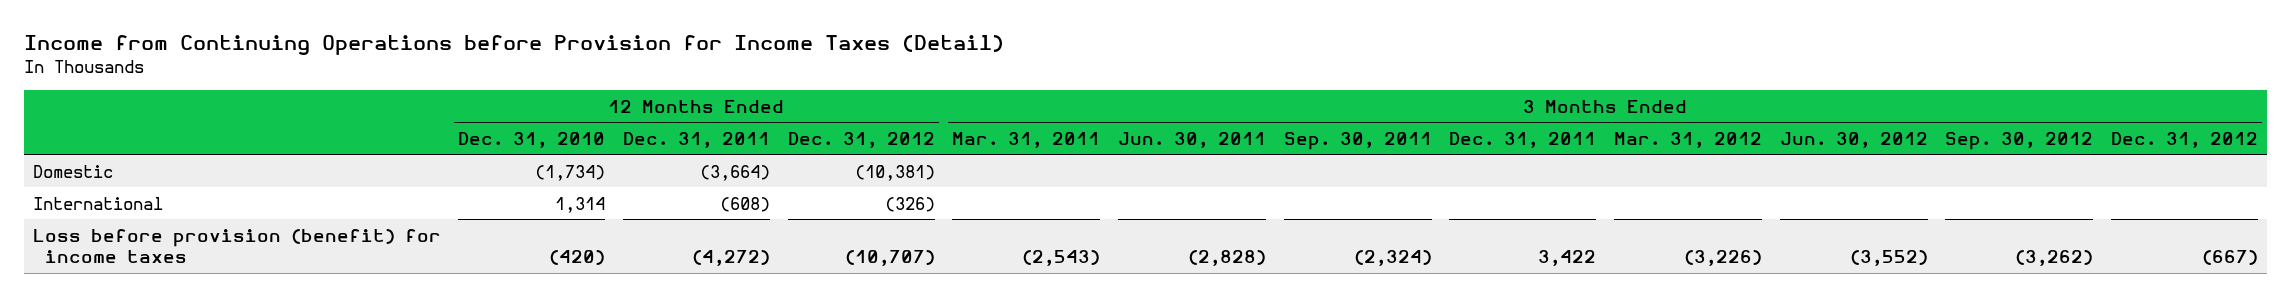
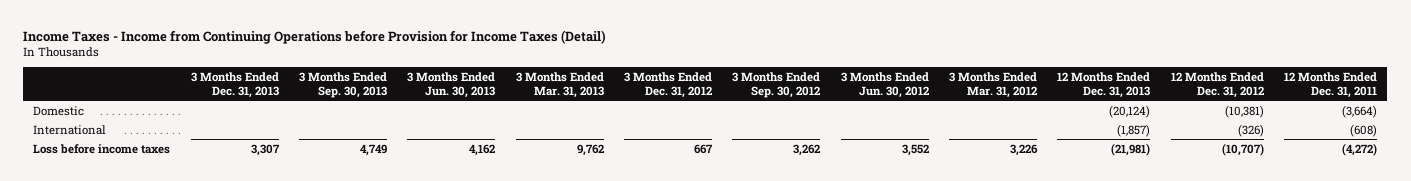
[23,35,1004,56] Income from Continuing Operations before Provision for Income Taxes (Detail) -> [23,29,607,44] Income Taxes - Income from Continuing Operations before Provision for Income Taxes (Detail)
[458,131,606,148] Dec. 31, 2010 -> none
[952,131,1101,148] Mar. 31, 2011 -> none
[1117,131,1266,148] Jun. 30, 2011 -> none
[1283,131,1432,150] Sep. 30, 2011 -> none
[1449,131,1597,148] Dec. 31, 2011 -> none
none -> [190,71,279,98] 3 Months Ended Dec. 31, 2013
none -> [299,71,388,98] 3 Months Ended Sep. 30, 2013
none -> [407,71,496,98] 3 Months Ended Jun. 30, 2013
none -> [515,71,604,98] 3 Months Ended Mar. 31, 2013
none -> [1057,71,1151,98] 12 Months Ended Dec. 31, 2013
[32,228,441,264] Loss before provision (benefit) for income taxes -> [33,143,171,154] Loss before income taxes
[1683,250,1762,267] (3,226) -> [1010,143,1039,156] 3,226
[1849,250,1928,267] (3,552) -> [901,143,929,156] 3,552
[2015,250,2094,267] (3,262) -> [793,143,821,156] 3,262
[2201,250,2258,266] (667) -> [694,143,714,154] 667

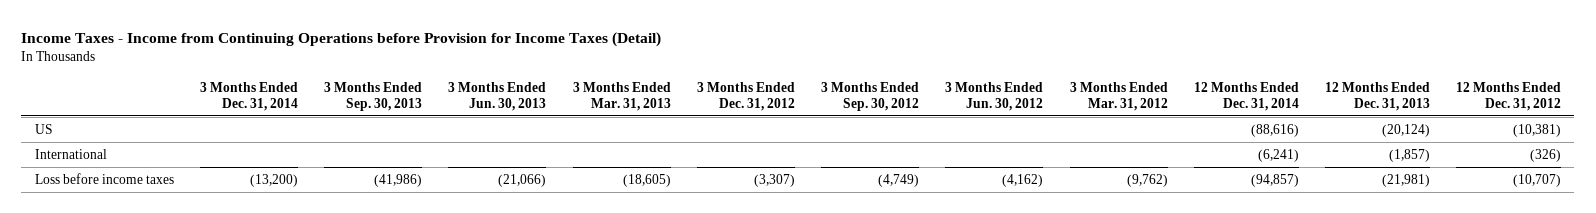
[190,71,279,98] 3 Months Ended Dec. 31, 2013 -> none
[1284,71,1378,98] 12 Months Ended Dec. 31, 2011 -> none
none -> [199,81,298,111] 3 Months Ended Dec. 31, 2014
none -> [1193,81,1299,111] 12 Months Ended Dec. 31, 2014
[33,105,85,116] Domestic -> [34,124,53,135] US
[360,143,388,156] 4,749 -> [374,174,423,188] (41,986)
[469,143,496,156] 4,162 -> [498,174,547,188] (21,066)
[576,143,604,156] 9,762 -> [622,174,671,188] (18,605)
[694,143,714,154] 667 -> [753,174,795,188] (3,307)
[793,143,821,156] 3,262 -> [878,174,920,188] (4,749)
[901,143,929,156] 3,552 -> [1002,174,1044,188] (4,162)
[1010,143,1039,156] 3,226 -> [1126,174,1168,188] (9,762)

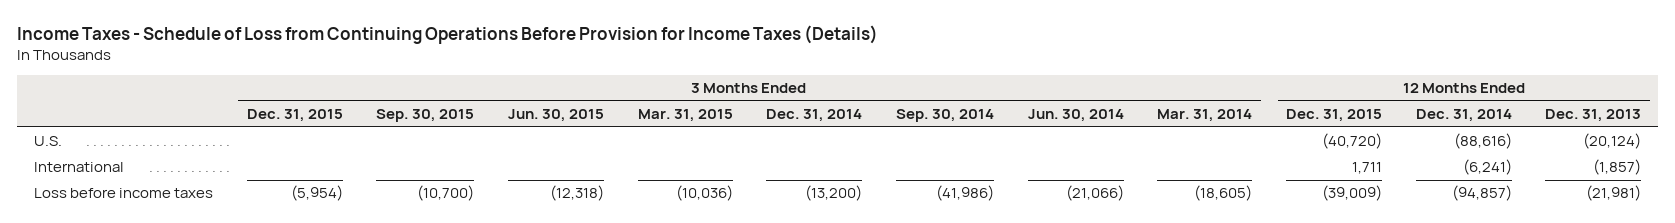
[21,31,662,47] Income Taxes - Income from Continuing Operations before Provision for Income Taxes (Detail) -> [16,24,878,44] Income Taxes - Schedule of Loss from Continuing Operations Before Provision for Income Taxes (Details)
[324,81,423,111] 3 Months Ended Sep. 30, 2013 -> none
[448,81,547,111] 3 Months Ended Jun. 30, 2013 -> none
[572,81,671,111] 3 Months Ended Mar. 31, 2013 -> none
[696,81,795,111] 3 Months Ended Dec. 31, 2012 -> none
[821,81,920,111] 3 Months Ended Sep. 30, 2012 -> none
[945,81,1044,111] 3 Months Ended Jun. 30, 2012 -> none
[1069,81,1168,111] 3 Months Ended Mar. 31, 2012 -> none
[1456,81,1562,111] 12 Months Ended Dec. 31, 2012 -> none
none -> [246,109,343,123] Dec. 31, 2015
none -> [376,109,475,123] Sep. 30, 2015
none -> [507,109,604,123] Jun. 30, 2015
none -> [637,109,733,123] Mar. 31, 2015
none -> [895,109,994,123] Sep. 30, 2014
none -> [1027,109,1124,123] Jun. 30, 2014
none -> [1157,109,1253,123] Mar. 31, 2014
none -> [1285,109,1382,123] Dec. 31, 2015
[34,124,53,135] US -> [33,136,62,147] U.S.

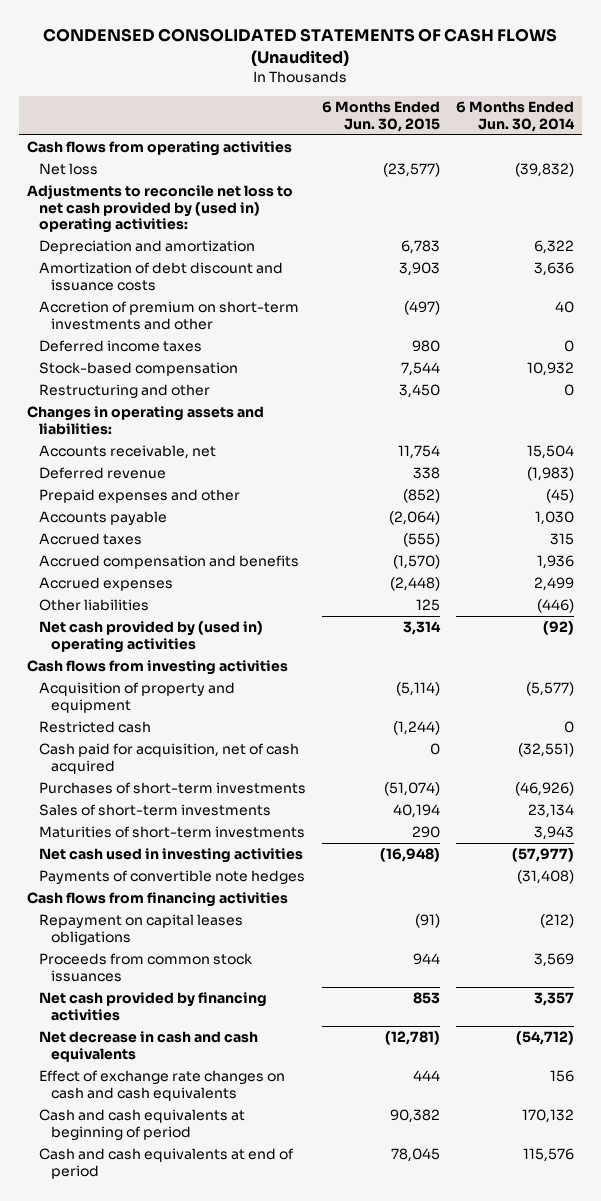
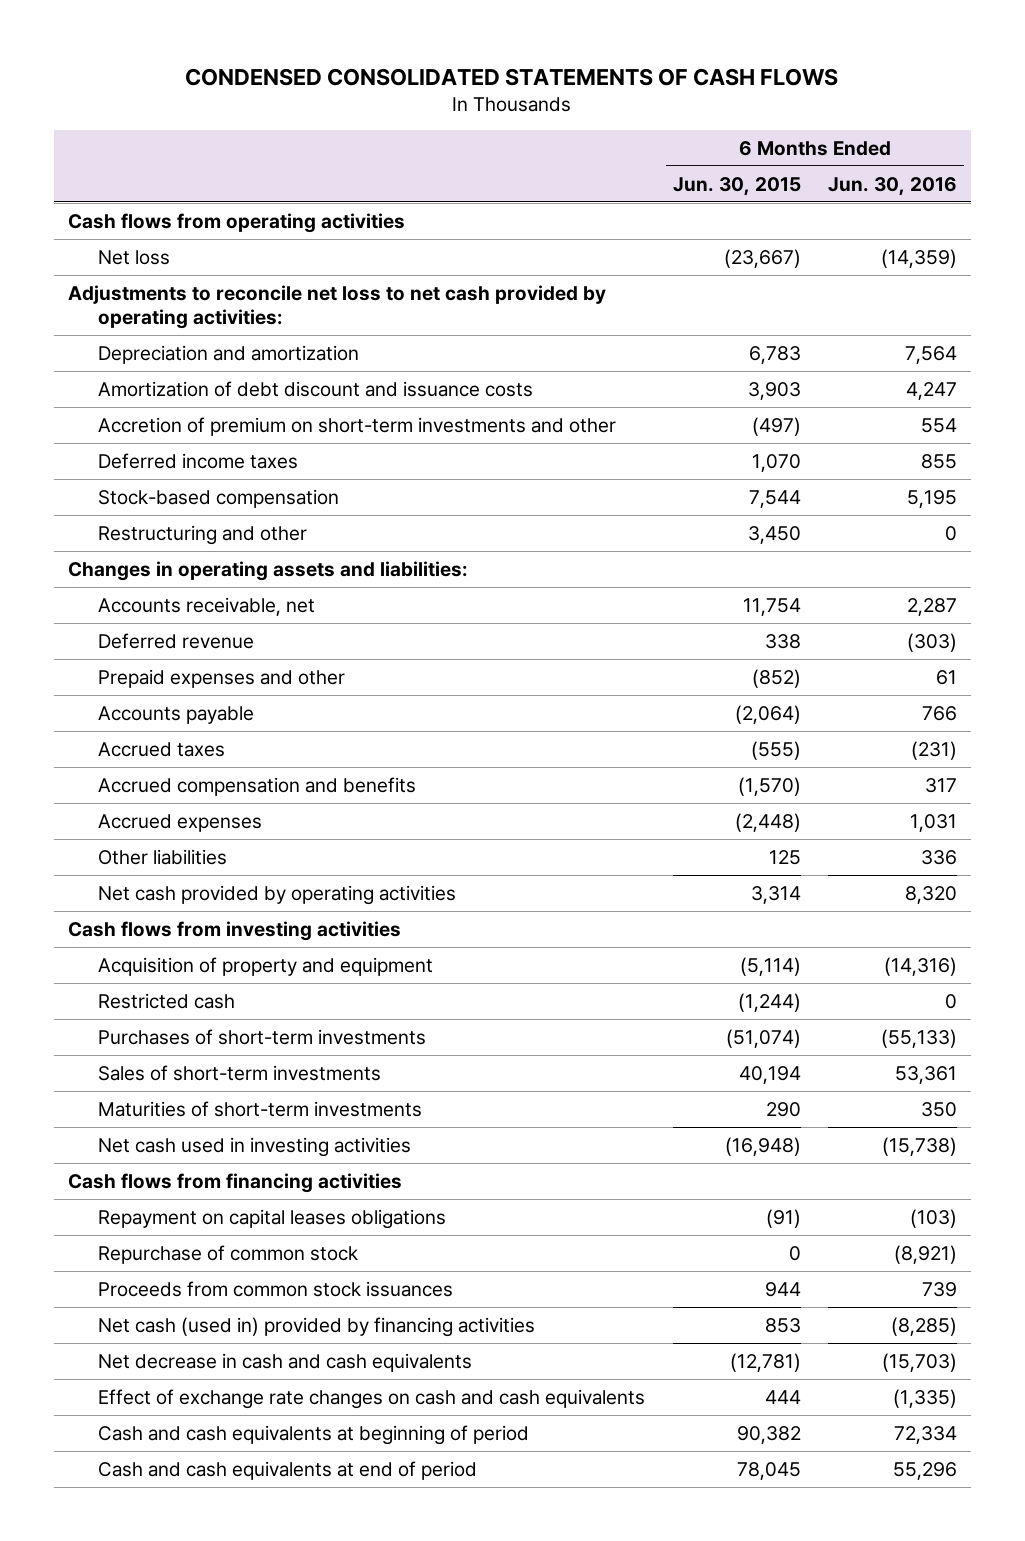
[43,28,558,66] CONDENSED CONSOLIDATED STATEMENTS OF CASH FLOWS (Unaudited) -> [185,67,839,86] CONDENSED CONSOLIDATED STATEMENTS OF CASH FLOWS
[455,101,575,132] 6 Months Ended Jun. 30, 2014 -> none
none -> [828,176,958,196] Jun. 30, 2016
[382,163,440,178] (23,577) -> [723,248,801,268] (23,667)
[27,185,294,233] Adjustments to reconcile net loss to net cash provided by (used in) operating activities: -> [67,284,606,330] Adjustments to reconcile net loss to net cash provided by operating activities:
[411,340,440,353] 980 -> [751,453,801,472] 1,070
[38,621,263,653] Net cash provided by (used in) operating activities -> [98,884,457,905] Net cash provided by operating activities
[38,743,299,774] Cash paid for acquisition, net of cash acquired -> none
[38,870,305,885] Payments of convertible note hedges -> none
none -> [98,1244,359,1264] Repurchase of common stock
[38,992,267,1021] Net cash provided by financing activities -> [98,1316,536,1337] Net cash (used in) provided by financing activities

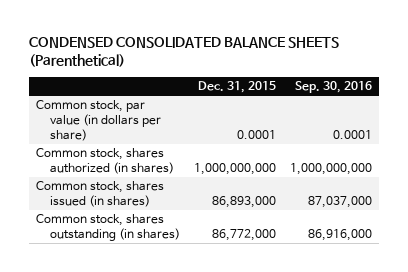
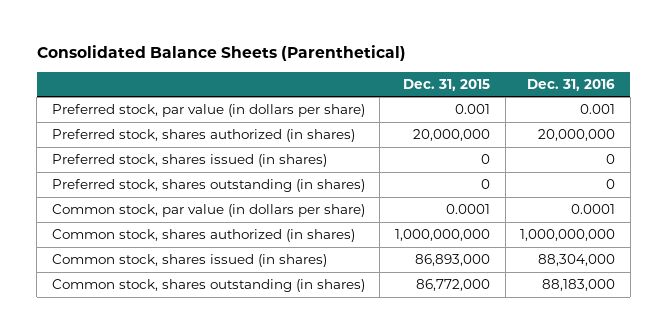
[29,37,340,68] CONDENSED CONSOLIDATED BALANCE SHEETS (Parenthetical) -> [36,45,406,62] Consolidated Balance Sheets (Parenthetical)
[294,81,372,94] Sep. 30, 2016 -> none
none -> [527,78,616,91] Dec. 31, 2016
none -> [51,104,365,118] Preferred stock, par value (in dollars per share)
none -> [51,129,355,143] Preferred stock, shares authorized (in shares)
none -> [51,154,327,168] Preferred stock, shares issued (in shares)
none -> [51,179,365,193] Preferred stock, shares outstanding (in shares)

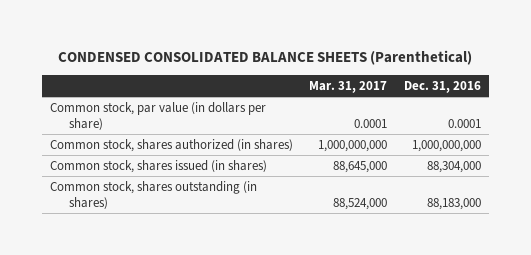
[36,45,406,62] Consolidated Balance Sheets (Parenthetical) -> [58,49,473,65] CONDENSED CONSOLIDATED BALANCE SHEETS (Parenthetical)
[402,78,490,91] Dec. 31, 2015 -> none
none -> [309,80,388,93] Mar. 31, 2017
[51,104,365,118] Preferred stock, par value (in dollars per share) -> none
[51,129,355,143] Preferred stock, shares authorized (in shares) -> none
[51,154,327,168] Preferred stock, shares issued (in shares) -> none
[51,179,365,193] Preferred stock, shares outstanding (in shares) -> none

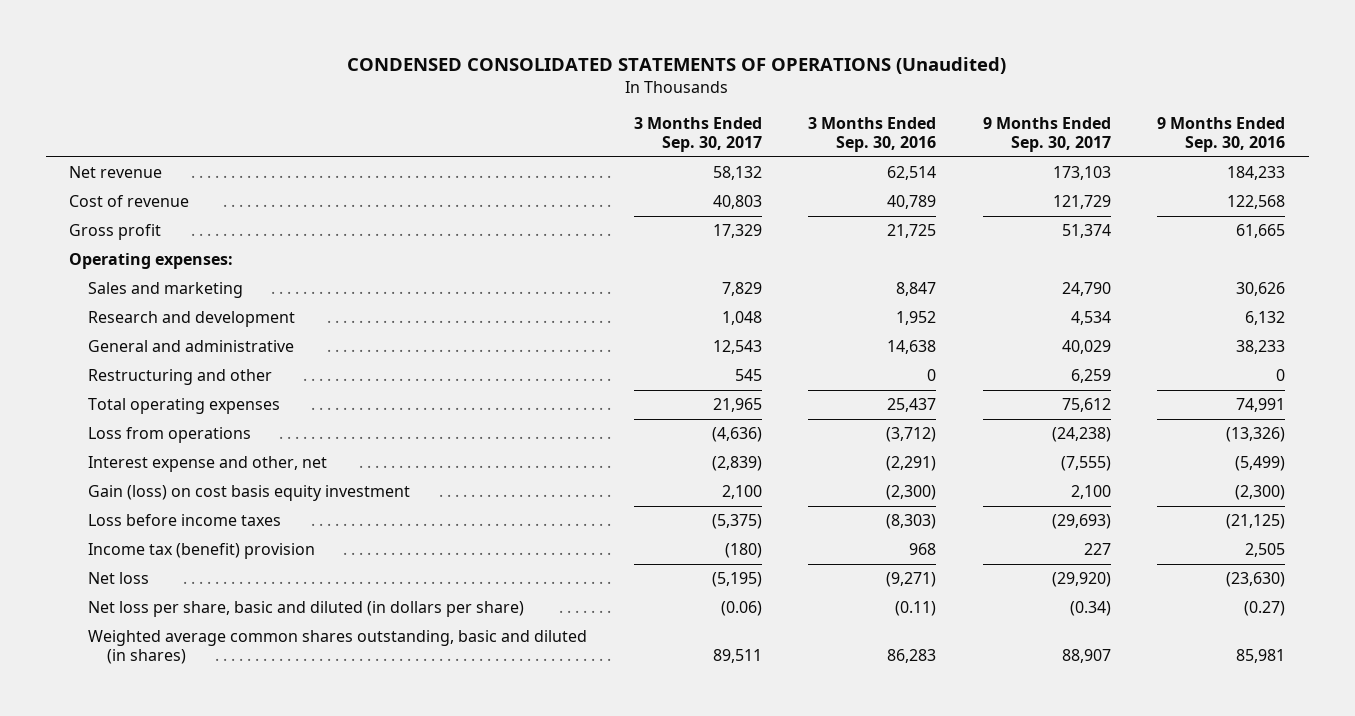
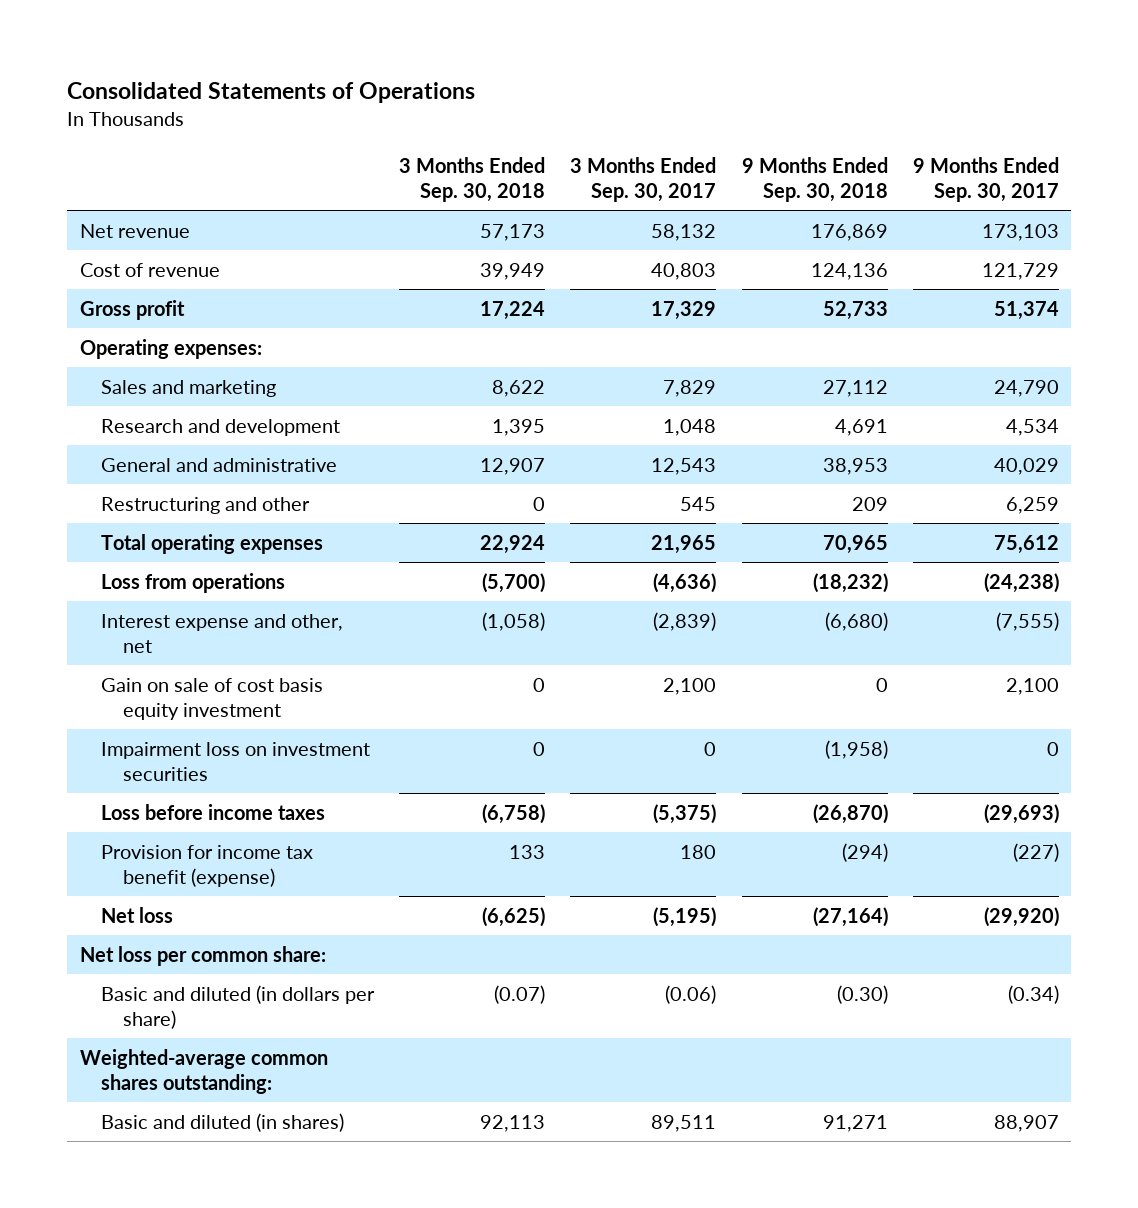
[347,57,1007,75] CONDENSED CONSOLIDATED STATEMENTS OF OPERATIONS (Unaudited) -> [67,81,476,103] Consolidated Statements of Operations
[808,117,937,153] 3 Months Ended Sep. 30, 2016 -> none
[1157,117,1286,153] 9 Months Ended Sep. 30, 2016 -> none
none -> [399,156,546,202] 3 Months Ended Sep. 30, 2018
none -> [741,156,888,202] 9 Months Ended Sep. 30, 2018
[88,485,411,502] Gain (loss) on cost basis equity investment -> [101,677,324,720] Gain on sale of cost basis equity investment
none -> [101,741,371,781] Impairment loss on investment securities
[88,543,316,560] Income tax (benefit) provision -> [101,844,314,887] Provision for income tax benefit (expense)
[724,543,762,559] (180) -> [680,844,717,859] 180
[1083,543,1111,556] 227 -> [1012,842,1059,862] (227)
none -> [79,945,326,966] Net loss per common share:
[88,601,525,618] Net loss per share, basic and diluted (in dollars per share) -> [101,984,376,1029] Basic and diluted (in dollars per share)
none -> [79,1048,328,1094] Weighted-average common shares outstanding:
[88,630,588,665] Weighted average common shares outstanding, basic and diluted (in shares) -> [101,1112,345,1132] Basic and diluted (in shares)

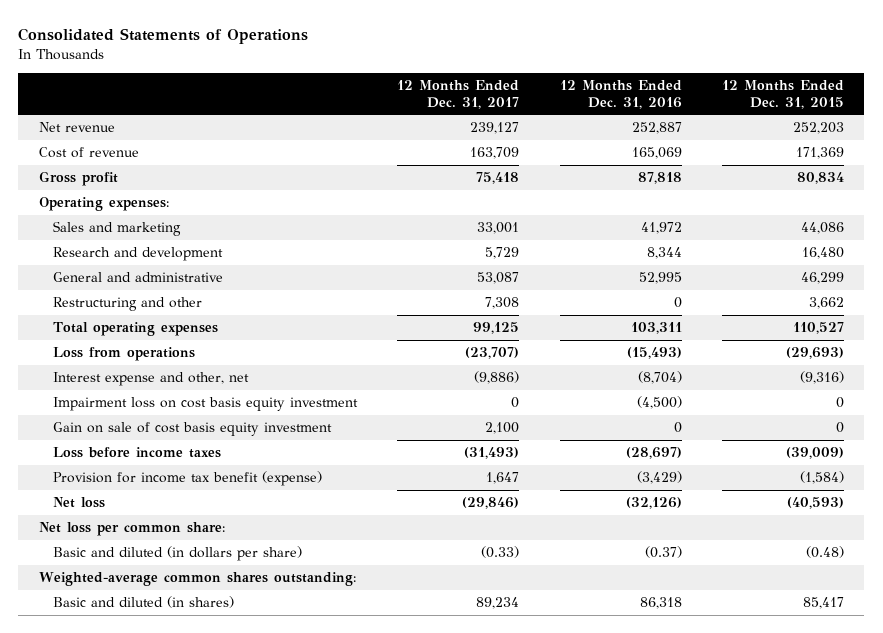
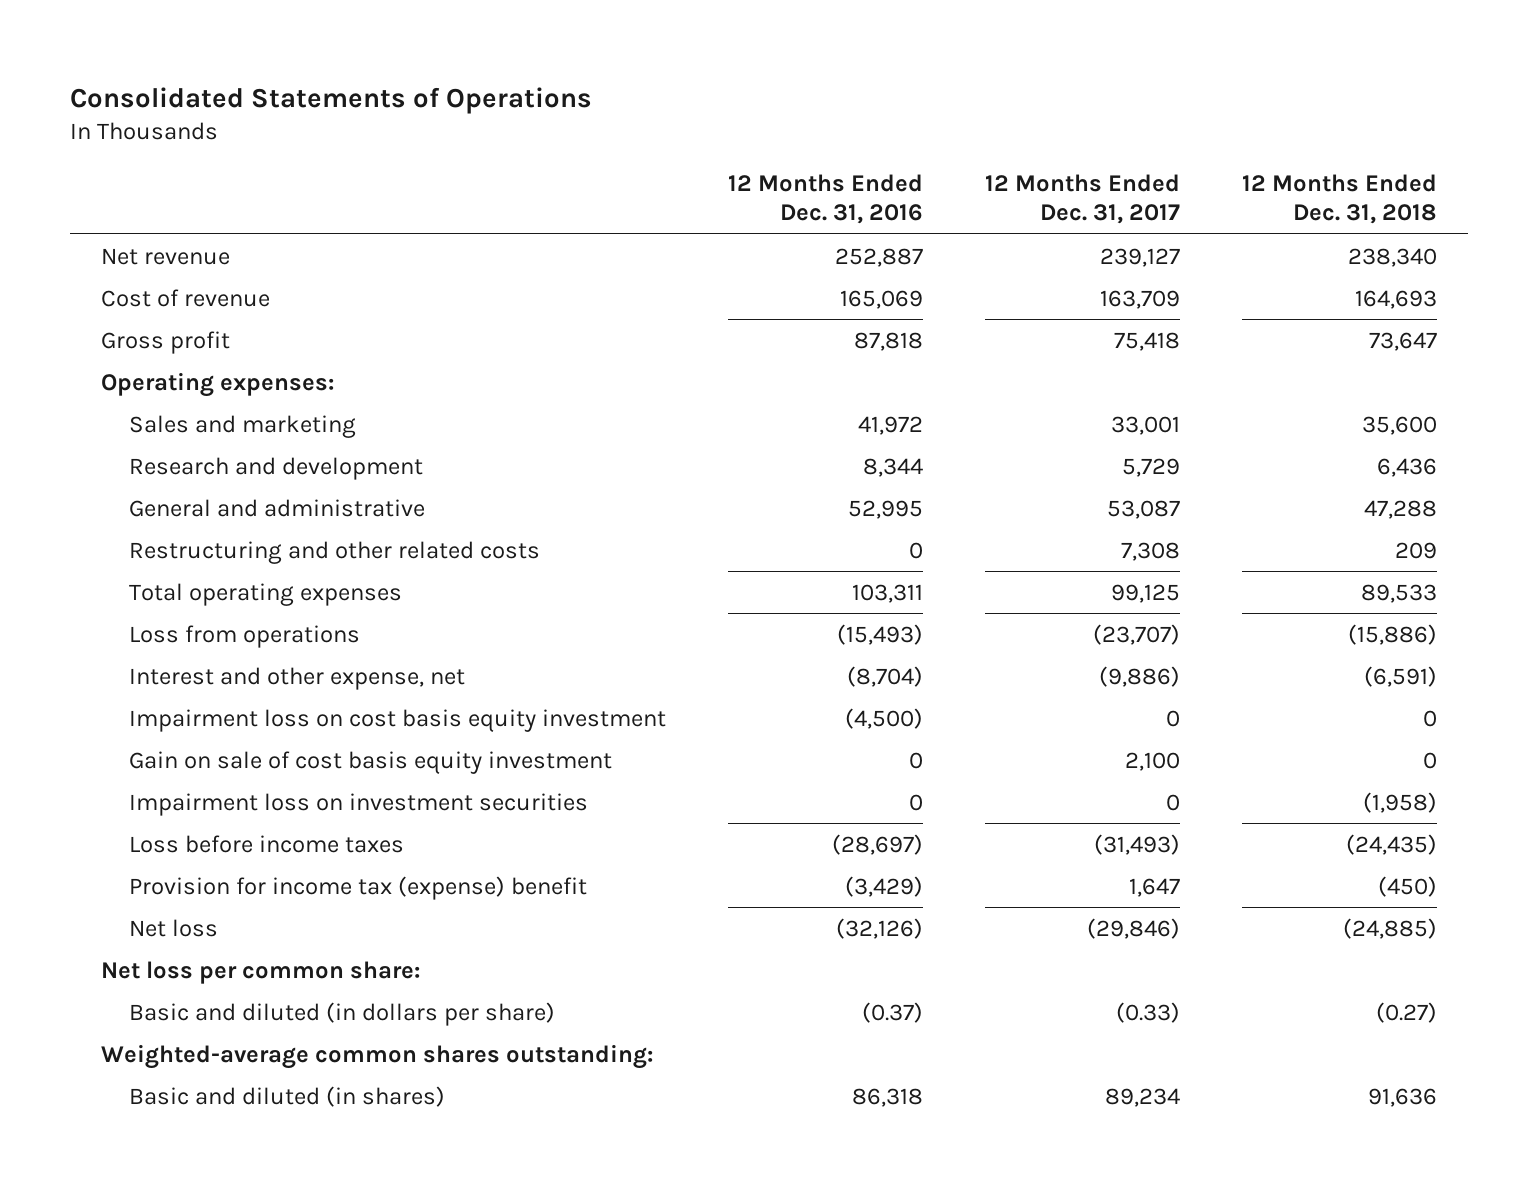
[722,79,845,109] 12 Months Ended Dec. 31, 2015 -> none
none -> [1242,174,1438,225] 12 Months Ended Dec. 31, 2018
[53,297,203,312] Restructuring and other -> [129,540,541,564] Restructuring and other related costs
[53,372,250,387] Interest expense and other, net -> [129,666,466,690] Interest and other expense, net
none -> [129,792,589,816] Impairment loss on investment securities
[53,471,323,487] Provision for income tax benefit (expense) -> [129,875,588,900] Provision for income tax (expense) benefit

